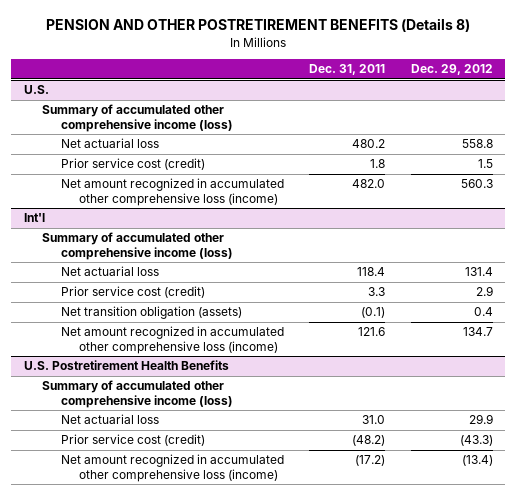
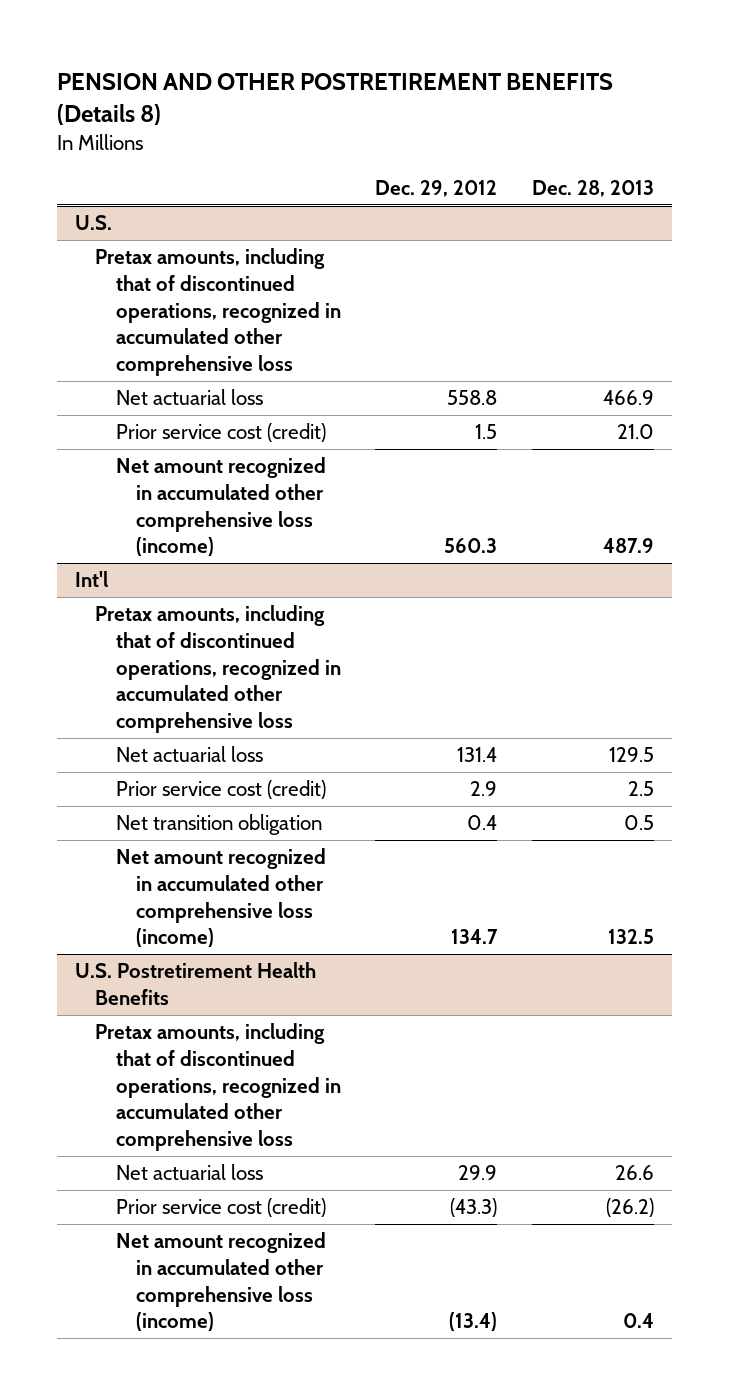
[309,64,386,76] Dec. 31, 2011 -> none
none -> [532,179,655,197] Dec. 28, 2013
[42,104,233,132] Summary of accumulated other comprehensive income (loss) -> [95,248,341,376] Pretax amounts, including that of discontinued operations, recognized in accumulated other comprehensive loss
[42,232,233,260] Summary of accumulated other comprehensive income (loss) -> [95,605,341,733] Pretax amounts, including that of discontinued operations, recognized in accumulated other comprehensive loss
[60,306,242,320] Net transition obligation (assets) -> [115,814,322,836] Net transition obligation
[42,380,233,408] Summary of accumulated other comprehensive income (loss) -> [95,1023,341,1151] Pretax amounts, including that of discontinued operations, recognized in accumulated other comprehensive loss

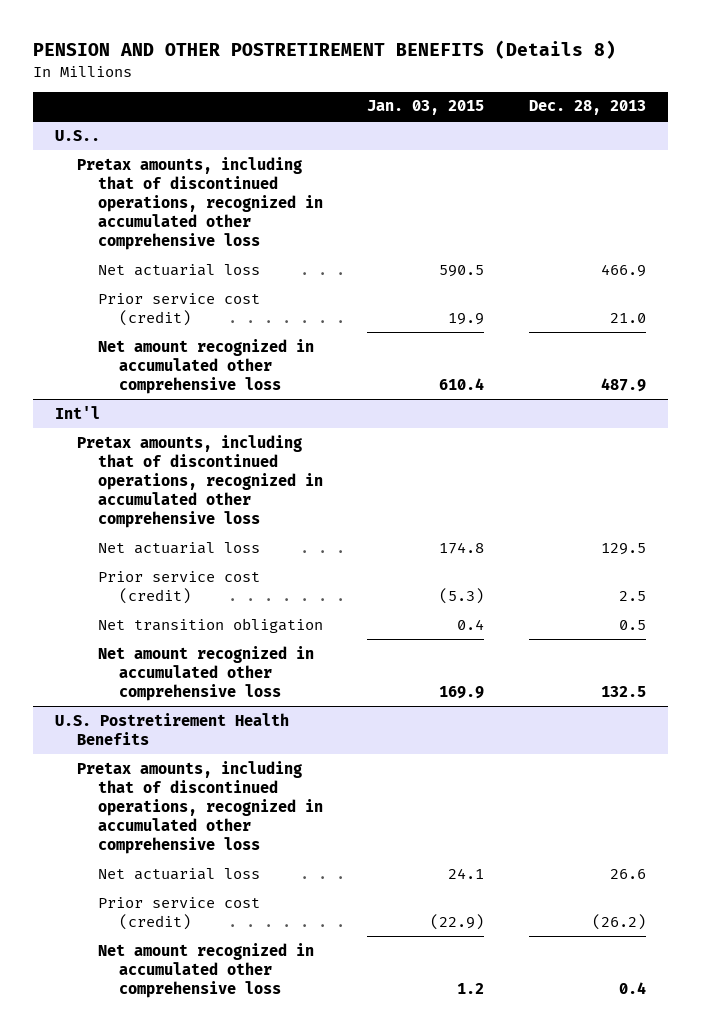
[375,179,498,197] Dec. 29, 2012 -> none
none -> [367,100,485,116] Jan. 03, 2015
[74,215,112,231] U.S. -> [55,129,101,141] U.S..
[115,457,326,557] Net amount recognized in accumulated other comprehensive loss (income) -> [98,338,315,394] Net amount recognized in accumulated other comprehensive loss
[115,848,326,948] Net amount recognized in accumulated other comprehensive loss (income) -> [98,645,315,701] Net amount recognized in accumulated other comprehensive loss
[115,1232,326,1332] Net amount recognized in accumulated other comprehensive loss (income) -> [98,942,315,998] Net amount recognized in accumulated other comprehensive loss

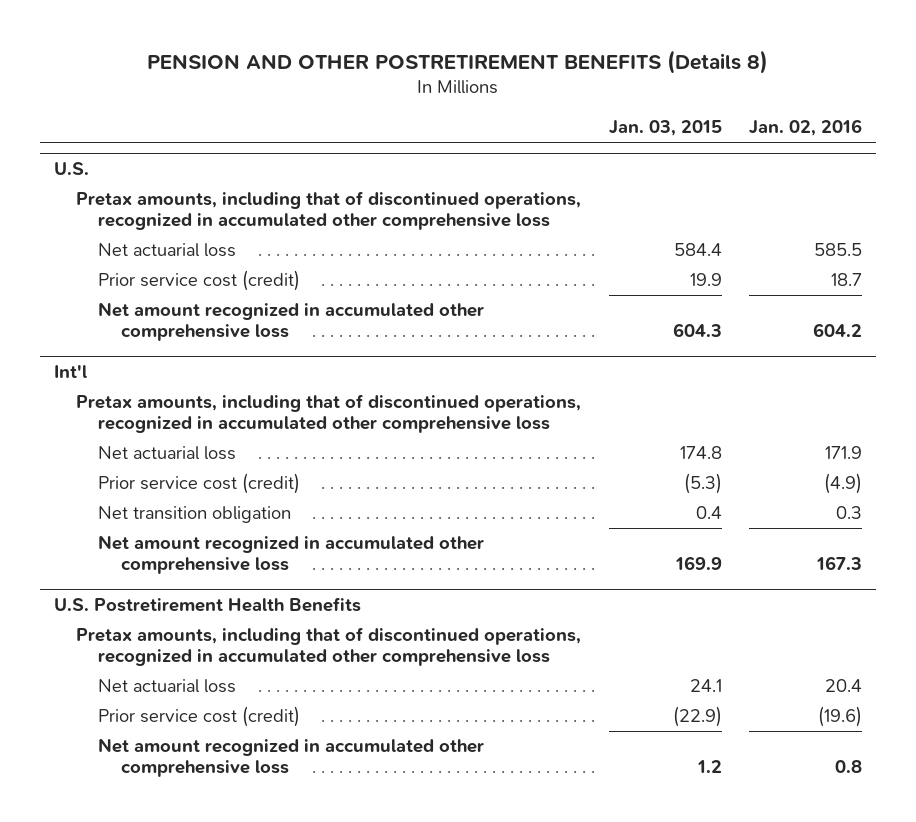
[528,100,646,116] Dec. 28, 2013 -> none
none -> [748,119,862,137] Jan. 02, 2016
[55,129,101,141] U.S.. -> [54,161,90,175] U.S.
[439,264,485,277] 590.5 -> [673,243,722,257] 584.4
[439,377,485,390] 610.4 -> [672,323,722,338] 604.3

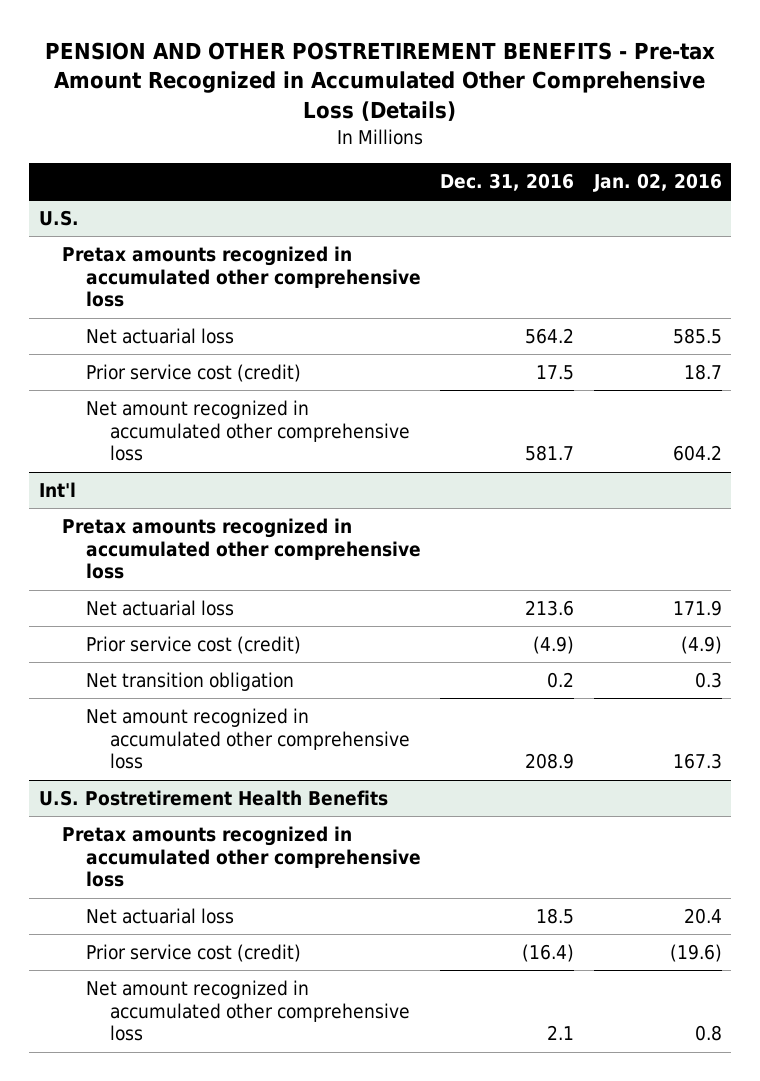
[147,49,769,74] PENSION AND OTHER POSTRETIREMENT BENEFITS (Details 8) -> [45,41,716,121] PENSION AND OTHER POSTRETIREMENT BENEFITS - Pre-tax Amount Recognized in Accumulated Other Comprehensive Loss (Details)
[608,120,722,137] Jan. 03, 2015 -> none
none -> [440,172,575,191] Dec. 31, 2016
[76,191,582,231] Pretax amounts, including that of discontinued operations, recognized in accumulated other comprehensive loss -> [62,246,422,308] Pretax amounts recognized in accumulated other comprehensive loss
[76,394,582,434] Pretax amounts, including that of discontinued operations, recognized in accumulated other comprehensive loss -> [62,518,422,580] Pretax amounts recognized in accumulated other comprehensive loss
[76,627,582,667] Pretax amounts, including that of discontinued operations, recognized in accumulated other comprehensive loss -> [62,826,422,888] Pretax amounts recognized in accumulated other comprehensive loss

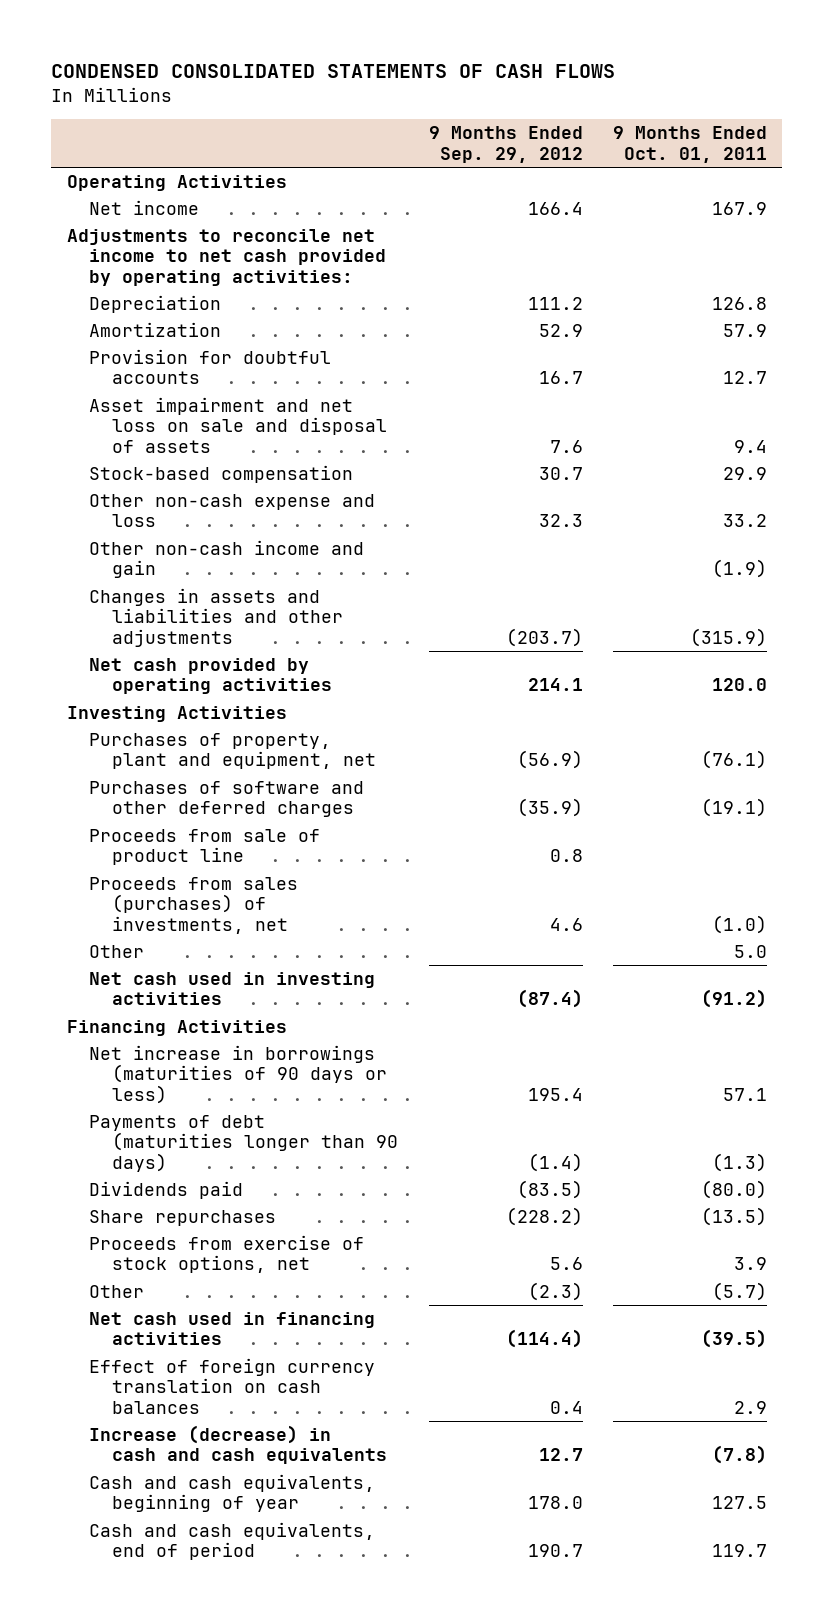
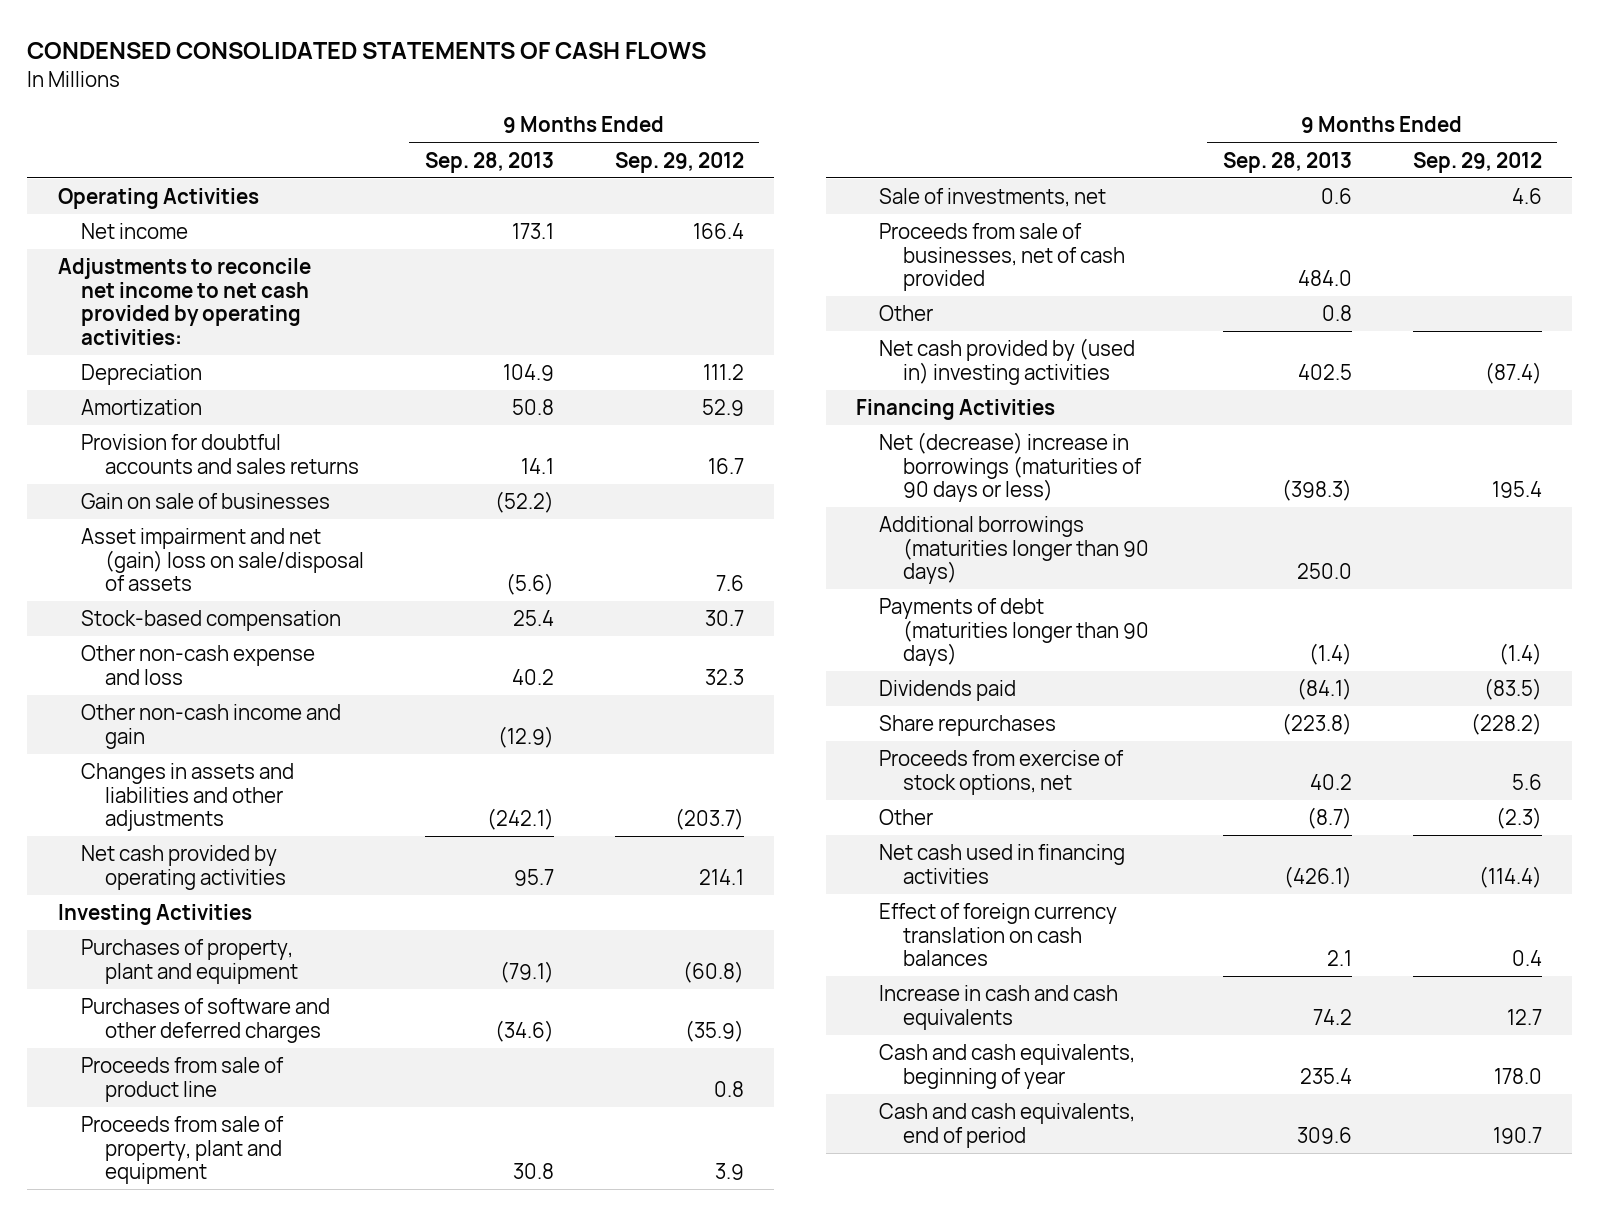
[613,126,768,163] 9 Months Ended Oct. 01, 2011 -> none
none -> [424,151,554,173] Sep. 28, 2013
[89,348,332,385] Provision for doubtful accounts -> [81,434,359,474] Provision for doubtful accounts and sales returns
none -> [81,493,331,510] Gain on sale of businesses
[89,396,388,453] Asset impairment and net loss on sale and disposal of assets -> [81,528,364,592] Asset impairment and net (gain) loss on sale/disposal of assets
[89,732,377,770] Purchases of property, plant and equipment, net -> [81,939,298,984] Purchases of property, plant and equipment
[516,750,583,770] (56.9) -> [682,960,744,983] (60.8)
none -> [81,1116,285,1185] Proceeds from sale of property, plant and equipment
[89,876,299,934] Proceeds from sales (purchases) of investments, net -> [879,188,1107,208] Sale of investments, net
none -> [879,223,1125,292] Proceeds from sale of businesses, net of cash provided
[89,971,376,1006] Net cash used in investing activities -> [879,338,1136,385] Net cash provided by (used in) investing activities
[89,1044,388,1104] Net increase in borrowings (maturities of 90 days or less) -> [879,432,1142,503] Net (decrease) increase in borrowings (maturities of 90 days or less)
none -> [879,516,1149,585] Additional borrowings (maturities longer than 90 days)
[89,1424,388,1465] Increase (decrease) in cash and cash equivalents -> [879,985,1119,1030] Increase in cash and cash equivalents

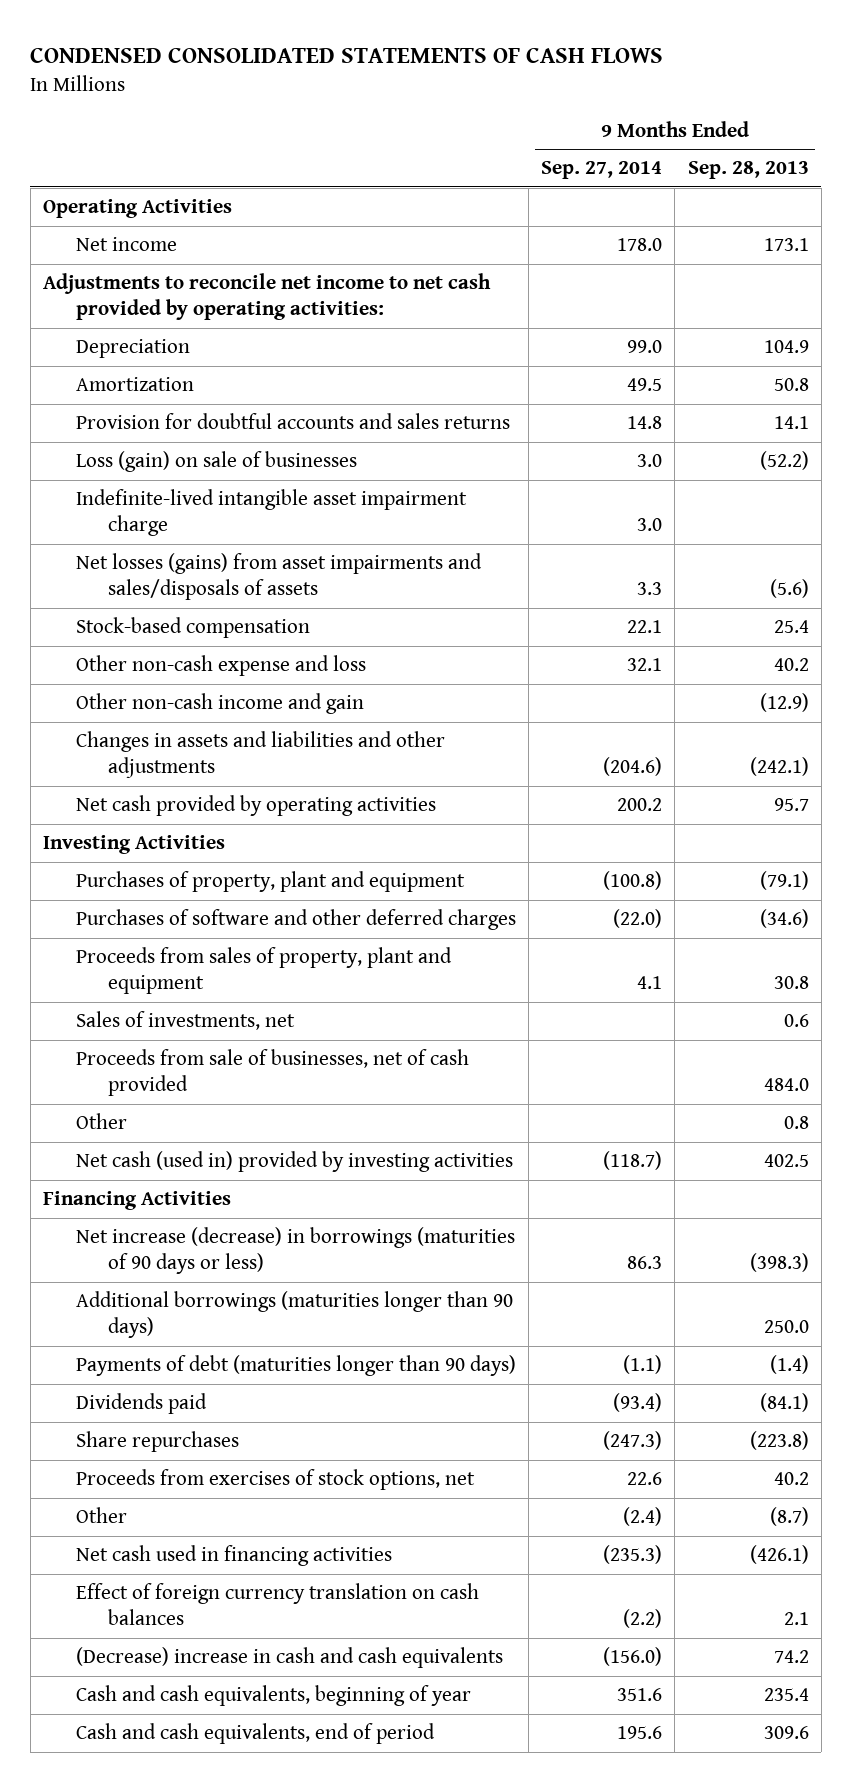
[614,151,744,173] Sep. 29, 2012 -> none
none -> [541,161,663,180] Sep. 27, 2014
[81,493,331,510] Gain on sale of businesses -> [75,451,357,473] Loss (gain) on sale of businesses
none -> [75,489,467,536] Indefinite-lived intangible asset impairment charge
[81,528,364,592] Asset impairment and net (gain) loss on sale/disposal of assets -> [75,553,482,600] Net losses (gains) from asset impairments and sales/disposals of assets
[81,1057,285,1102] Proceeds from sale of product line -> none
[81,1116,285,1185] Proceeds from sale of property, plant and equipment -> [75,947,452,994] Proceeds from sales of property, plant and equipment
[879,188,1107,208] Sale of investments, net -> [75,1011,295,1031] Sales of investments, net
[879,338,1136,385] Net cash provided by (used in) investing activities -> [75,1151,513,1173] Net cash (used in) provided by investing activities
[879,432,1142,503] Net (decrease) increase in borrowings (maturities of 90 days or less) -> [75,1227,515,1274] Net increase (decrease) in borrowings (maturities of 90 days or less)
[879,750,1125,795] Proceeds from exercise of stock options, net -> [75,1469,475,1491] Proceeds from exercises of stock options, net
[879,985,1119,1030] Increase in cash and cash equivalents -> [75,1647,503,1669] (Decrease) increase in cash and cash equivalents

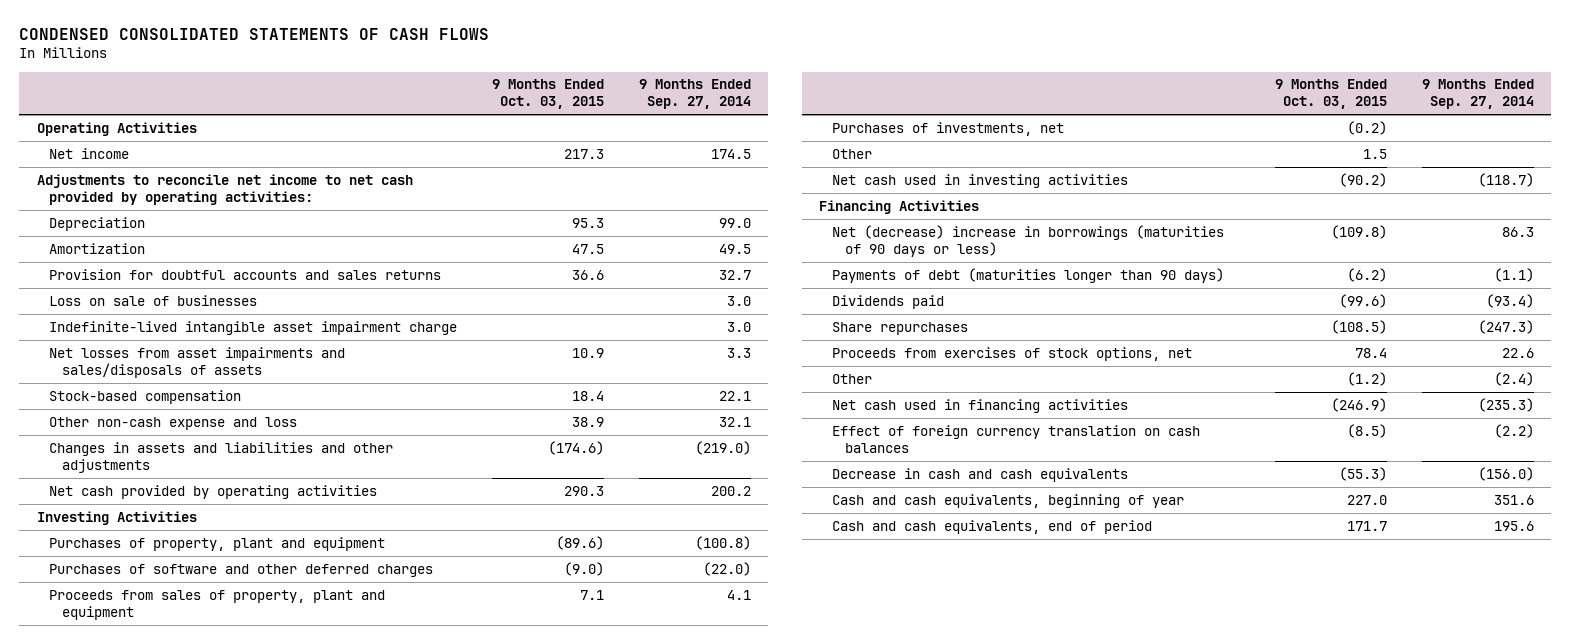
[687,161,809,180] Sep. 28, 2013 -> none
none -> [492,79,605,110] 9 Months Ended Oct. 03, 2015
[617,238,663,252] 178.0 -> [711,148,752,159] 174.5
[627,416,663,430] 14.8 -> [719,269,752,280] 32.7
[75,451,357,473] Loss (gain) on sale of businesses -> [49,294,258,306] Loss on sale of businesses
[75,553,482,600] Net losses (gains) from asset impairments and sales/disposals of assets -> [49,346,346,378] Net losses from asset impairments and sales/disposals of assets
[75,693,364,715] Other non-cash income and gain -> none
[603,756,663,776] (204.6) -> [695,440,752,455] (219.0)
[75,1049,469,1096] Proceeds from sale of businesses, net of cash provided -> none
[75,1011,295,1031] Sales of investments, net -> [831,121,1064,136] Purchases of investments, net
[75,1151,513,1173] Net cash (used in) provided by investing activities -> [831,173,1128,188] Net cash used in investing activities
[75,1291,513,1338] Additional borrowings (maturities longer than 90 days) -> none
[75,1227,515,1274] Net increase (decrease) in borrowings (maturities of 90 days or less) -> [831,224,1224,257] Net (decrease) increase in borrowings (maturities of 90 days or less)
[75,1647,503,1669] (Decrease) increase in cash and cash equivalents -> [831,467,1128,482] Decrease in cash and cash equivalents

